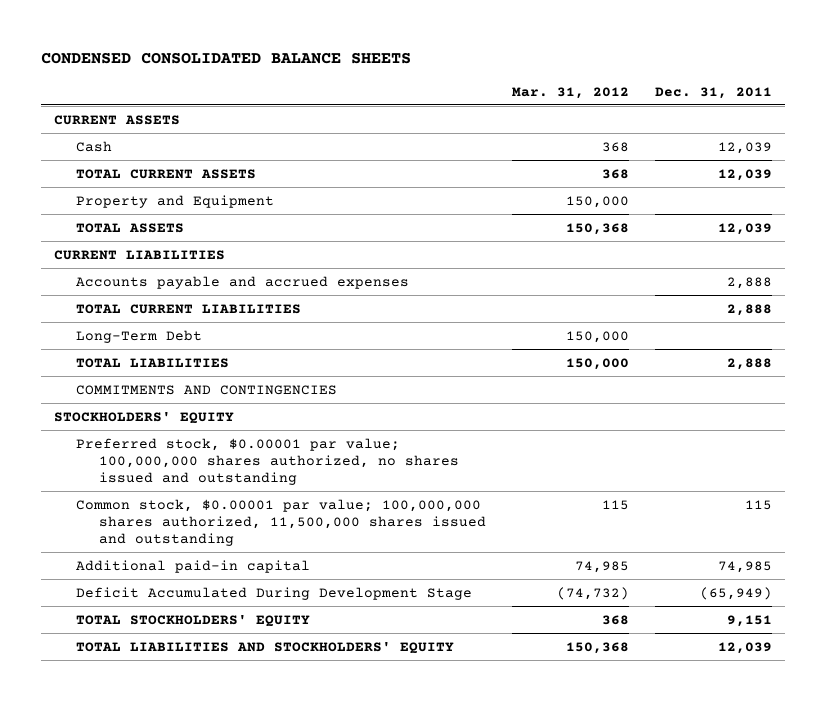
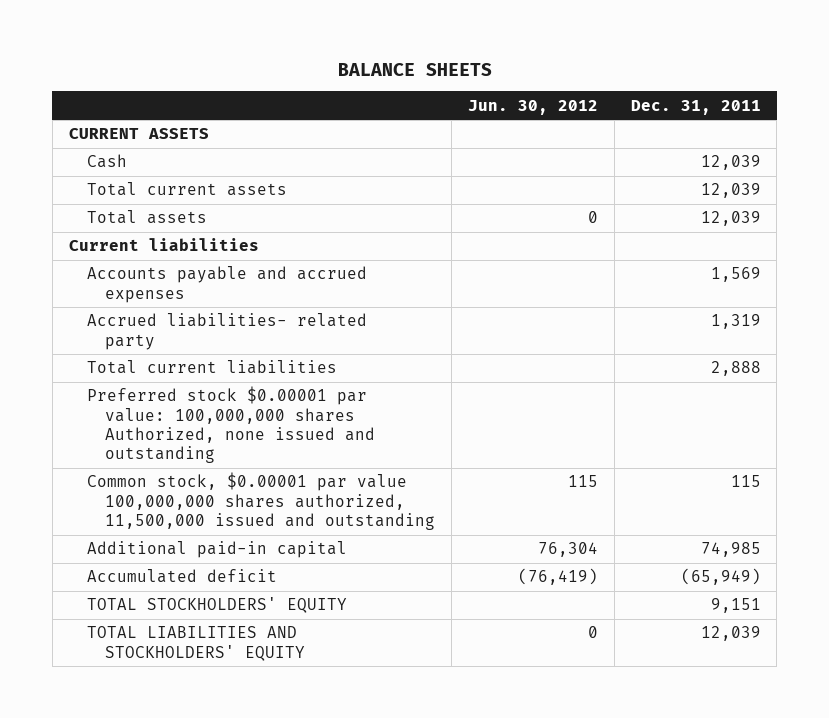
[40,52,411,65] CONDENSED CONSOLIDATED BALANCE SHEETS -> [337,63,492,77] BALANCE SHEETS
[512,86,630,99] Mar. 31, 2012 -> none
none -> [467,99,598,115] Jun. 30, 2012
[76,194,275,208] Property and Equipment -> none
[76,329,203,343] Long-Term Debt -> none
[76,357,230,368] TOTAL LIABILITIES -> none
[76,384,338,395] COMMITMENTS AND CONTINGENCIES -> none
[53,411,234,424] STOCKHOLDERS' EQUITY -> none
[76,168,257,179] TOTAL CURRENT ASSETS -> [86,182,287,197] Total current assets
[76,222,185,233] TOTAL ASSETS -> [86,210,207,225] Total assets
[53,249,225,260] CURRENT LIABILITIES -> [68,238,259,252] Current liabilities
[727,276,773,289] 2,888 -> [710,267,761,283] 1,569
none -> [86,313,367,350] Accrued liabilities- related party
[76,303,302,314] TOTAL CURRENT LIABILITIES -> [86,360,337,375] Total current liabilities
[76,437,460,486] Preferred stock, $0.00001 par value; 100,000,000 shares authorized, no shares issued and outstanding -> [86,386,375,464] Preferred stock $0.00001 par value: 100,000,000 shares Authorized, none issued and outstanding
[76,498,487,547] Common stock, $0.00001 par value; 100,000,000 shares authorized, 11,500,000 shares issued and outstanding -> [86,472,435,530] Common stock, $0.00001 par value 100,000,000 shares authorized, 11,500,000 issued and outstanding
[76,586,473,600] Deficit Accumulated During Development Stage -> [86,569,277,584] Accumulated deficit

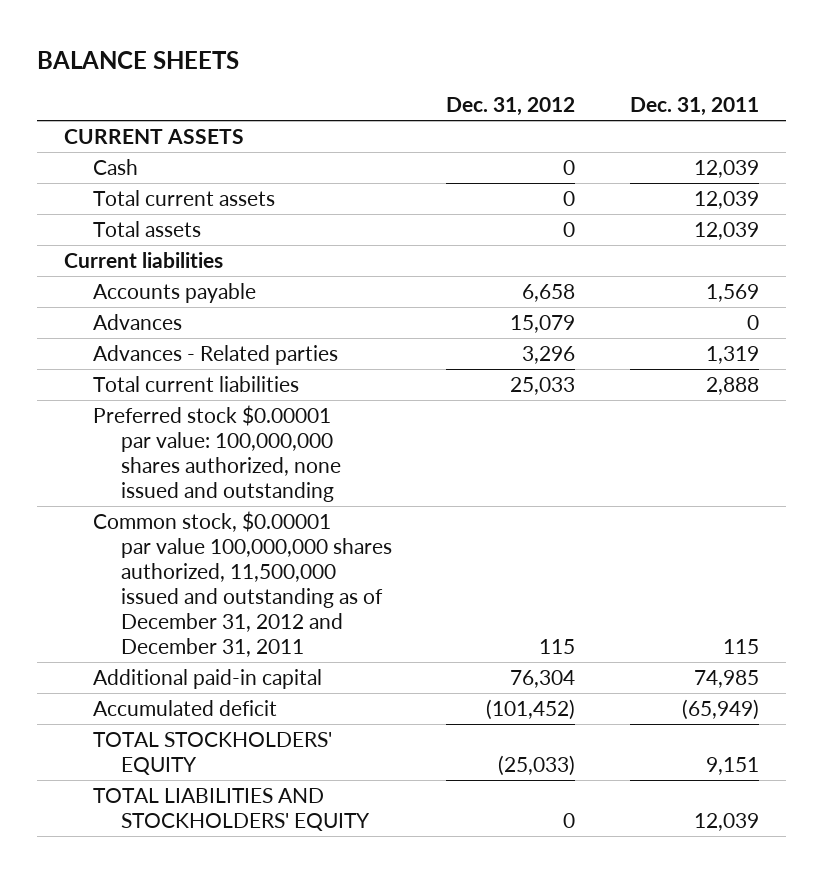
[467,99,598,115] Jun. 30, 2012 -> none
none -> [446,97,576,117] Dec. 31, 2012
[86,266,367,303] Accounts payable and accrued expenses -> [92,282,256,303] Accounts payable
none -> [92,313,182,330] Advances
[86,313,367,350] Accrued liabilities- related party -> [92,344,338,365] Advances - Related parties
[86,386,375,464] Preferred stock $0.00001 par value: 100,000,000 shares Authorized, none issued and outstanding -> [92,404,341,502] Preferred stock $0.00001 par value: 100,000,000 shares authorized, none issued and outstanding
[86,472,435,530] Common stock, $0.00001 par value 100,000,000 shares authorized, 11,500,000 issued and outstanding -> [92,510,392,658] Common stock, $0.00001 par value 100,000,000 shares authorized, 11,500,000 issued and outstanding as of December 31, 2012 and December 31, 2011

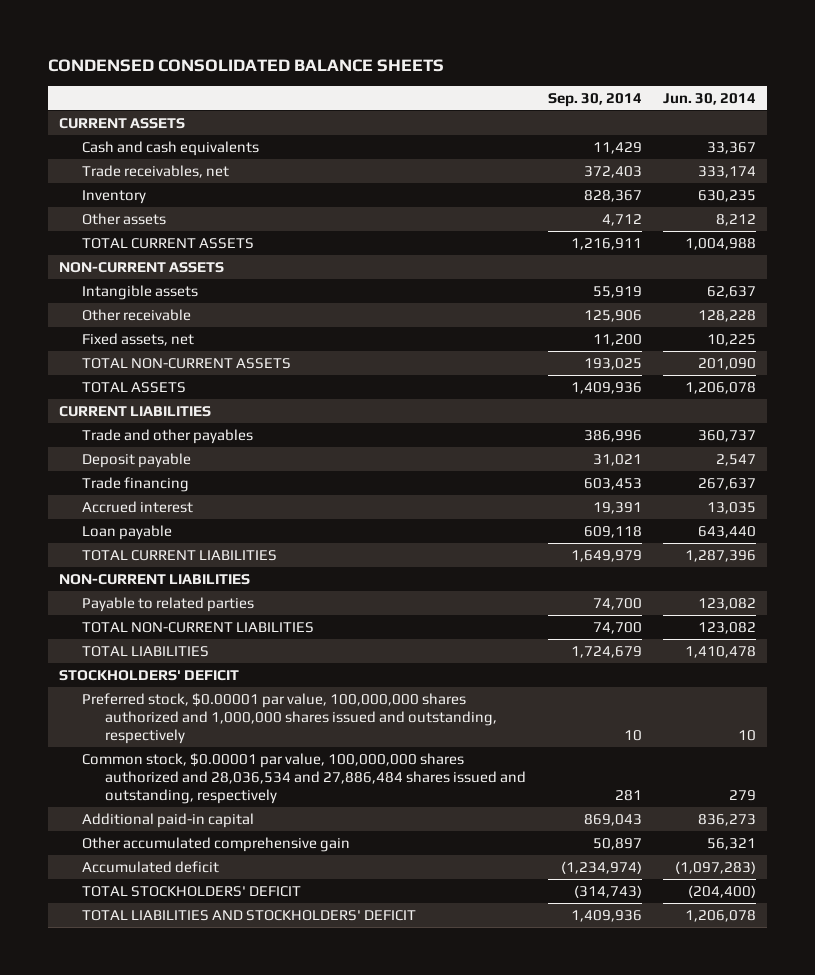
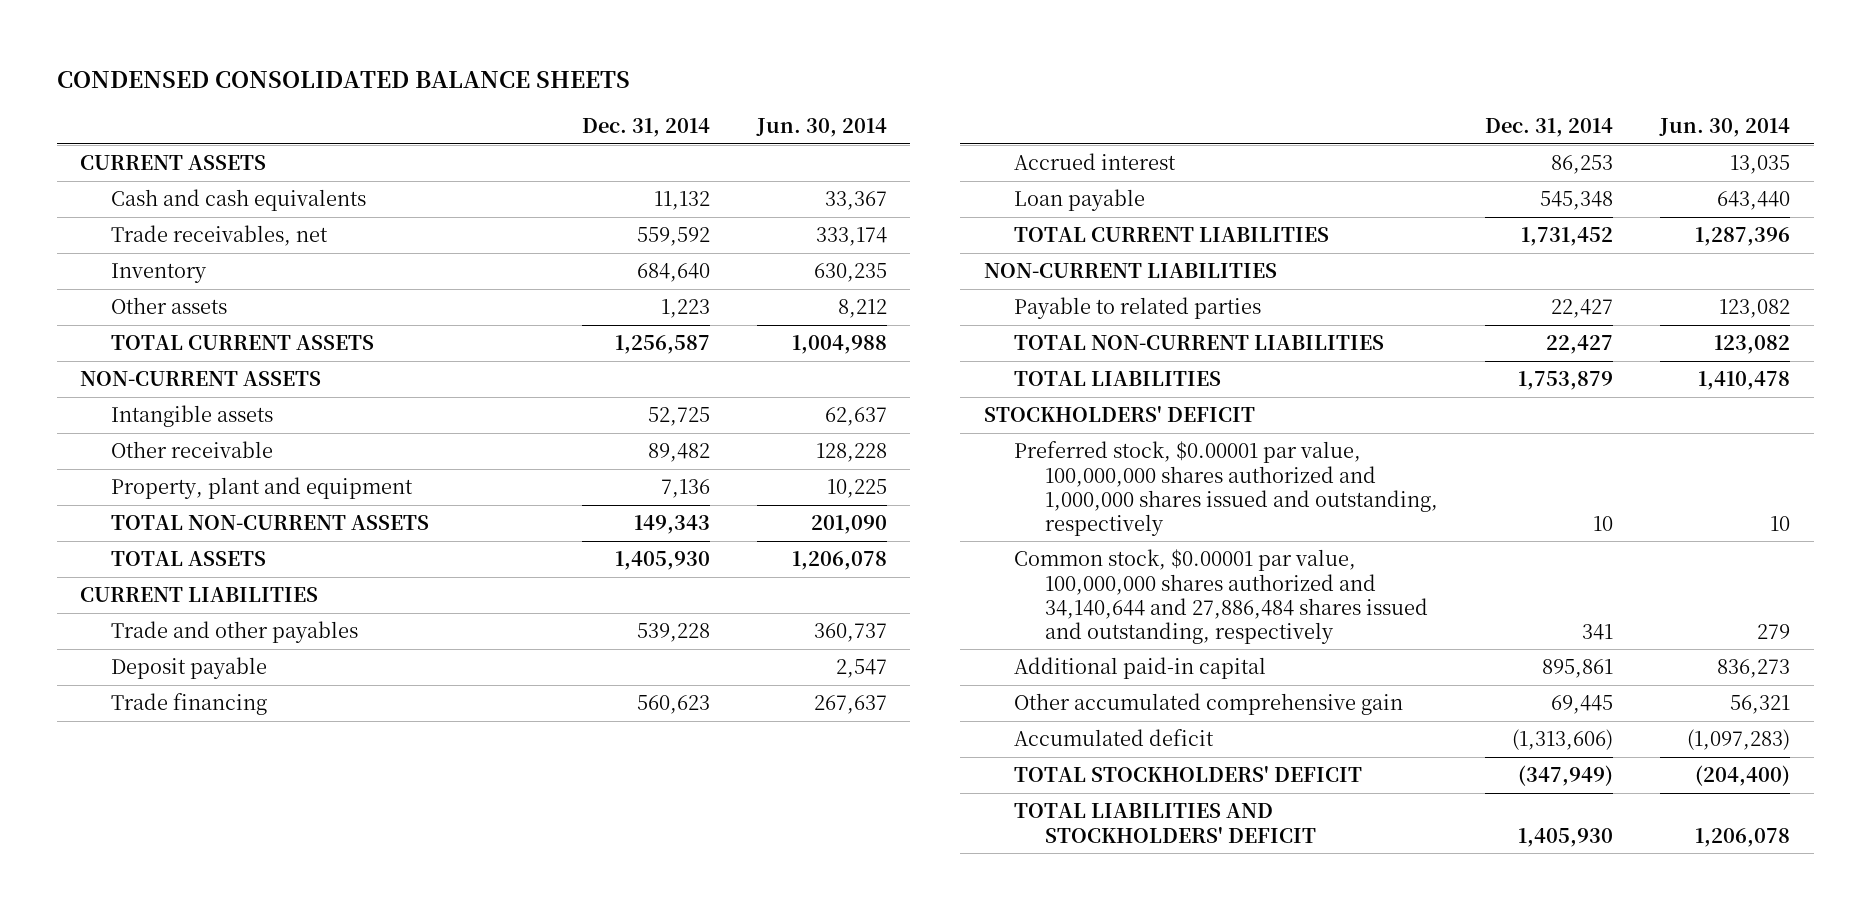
[547,92,642,107] Sep. 30, 2014 -> none
none -> [581,118,710,138] Dec. 31, 2014
[82,332,195,346] Fixed assets, net -> [110,477,413,500] Property, plant and equipment
[82,752,527,805] Common stock, $0.00001 par value, 100,000,000 shares authorized and 28,036,534 and 27,886,484 shares issued and outstanding, respectively -> [1014,549,1429,644] Common stock, $0.00001 par value, 100,000,000 shares authorized and 34,140,644 and 27,886,484 shares issued and outstanding, respectively

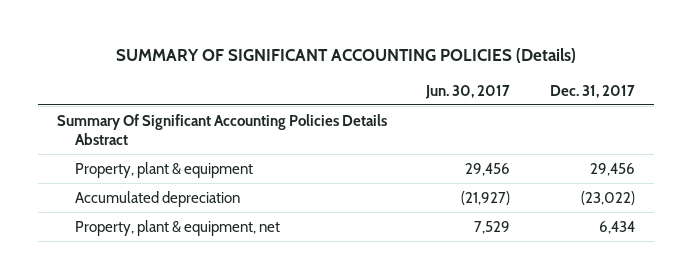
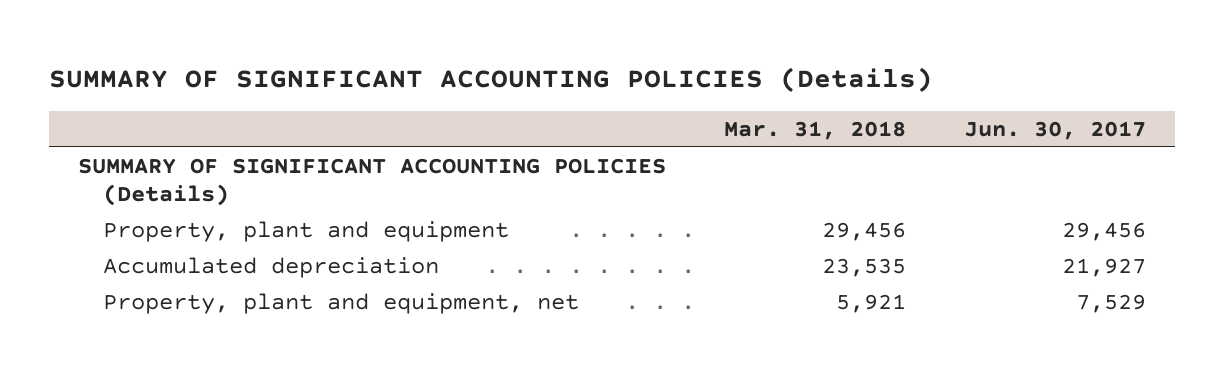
[549,84,635,98] Dec. 31, 2017 -> none
none -> [724,120,907,140] Mar. 31, 2018
[57,113,388,145] Summary Of Significant Accounting Policies Details Abstract -> [78,158,667,207] SUMMARY OF SIGNIFICANT ACCOUNTING POLICIES (Details)
[74,161,253,178] Property, plant & equipment -> [103,221,510,243] Property, plant and equipment
[461,190,511,205] (21,927) -> [1062,258,1147,278] 21,927
[74,219,280,236] Property, plant & equipment, net -> [103,293,580,315] Property, plant and equipment, net

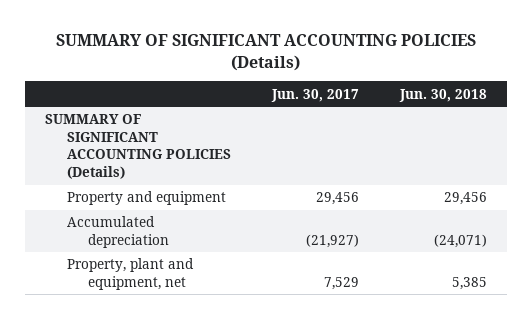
[724,120,907,140] Mar. 31, 2018 -> none
none -> [398,88,487,102] Jun. 30, 2018
[103,221,510,243] Property, plant and equipment -> [66,191,226,206] Property and equipment
[1062,258,1147,278] 21,927 -> [305,233,359,248] (21,927)

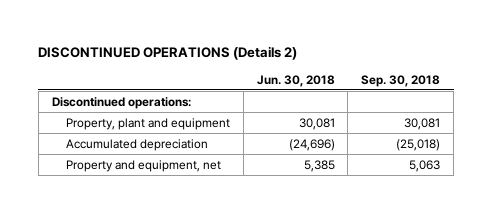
[56,34,477,71] SUMMARY OF SIGNIFICANT ACCOUNTING POLICIES (Details) -> [38,45,298,60] DISCONTINUED OPERATIONS (Details 2)
[270,88,359,102] Jun. 30, 2017 -> none
none -> [361,74,441,87] Sep. 30, 2018
[45,114,231,180] SUMMARY OF SIGNIFICANT ACCOUNTING POLICIES (Details) -> none
none -> [51,96,191,109] Discontinued operations:
[66,191,226,206] Property and equipment -> [66,117,231,130] Property, plant and equipment
[443,192,487,206] 29,456 -> [298,117,335,130] 30,081
[433,233,487,248] (24,071) -> [288,138,335,151] (24,696)
[66,258,194,290] Property, plant and equipment, net -> [66,159,222,172] Property and equipment, net

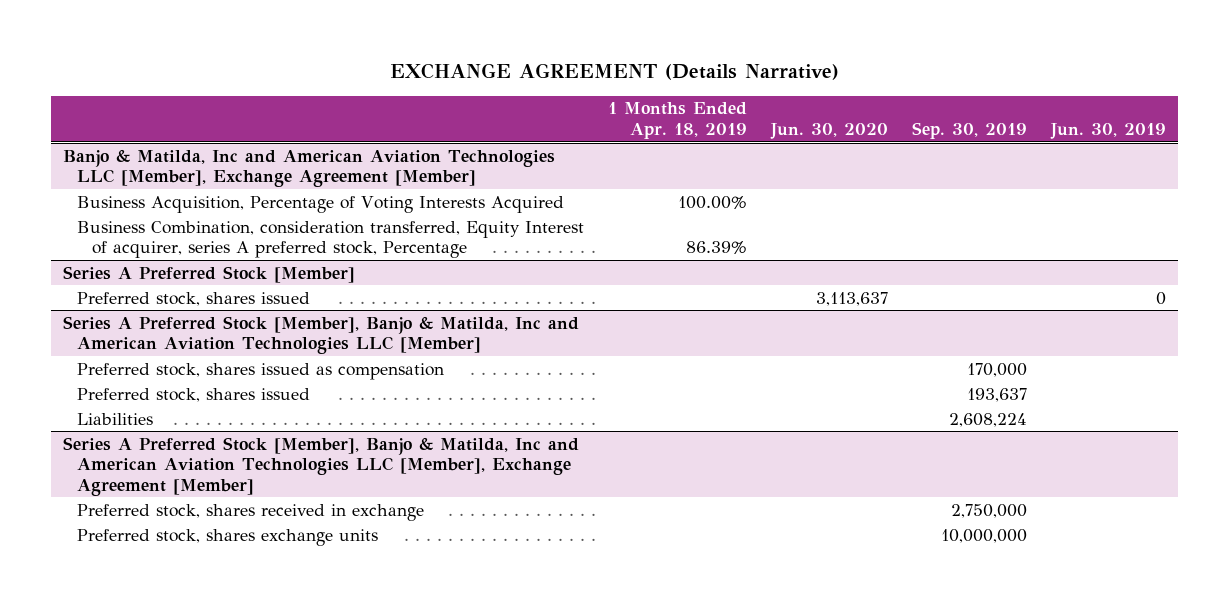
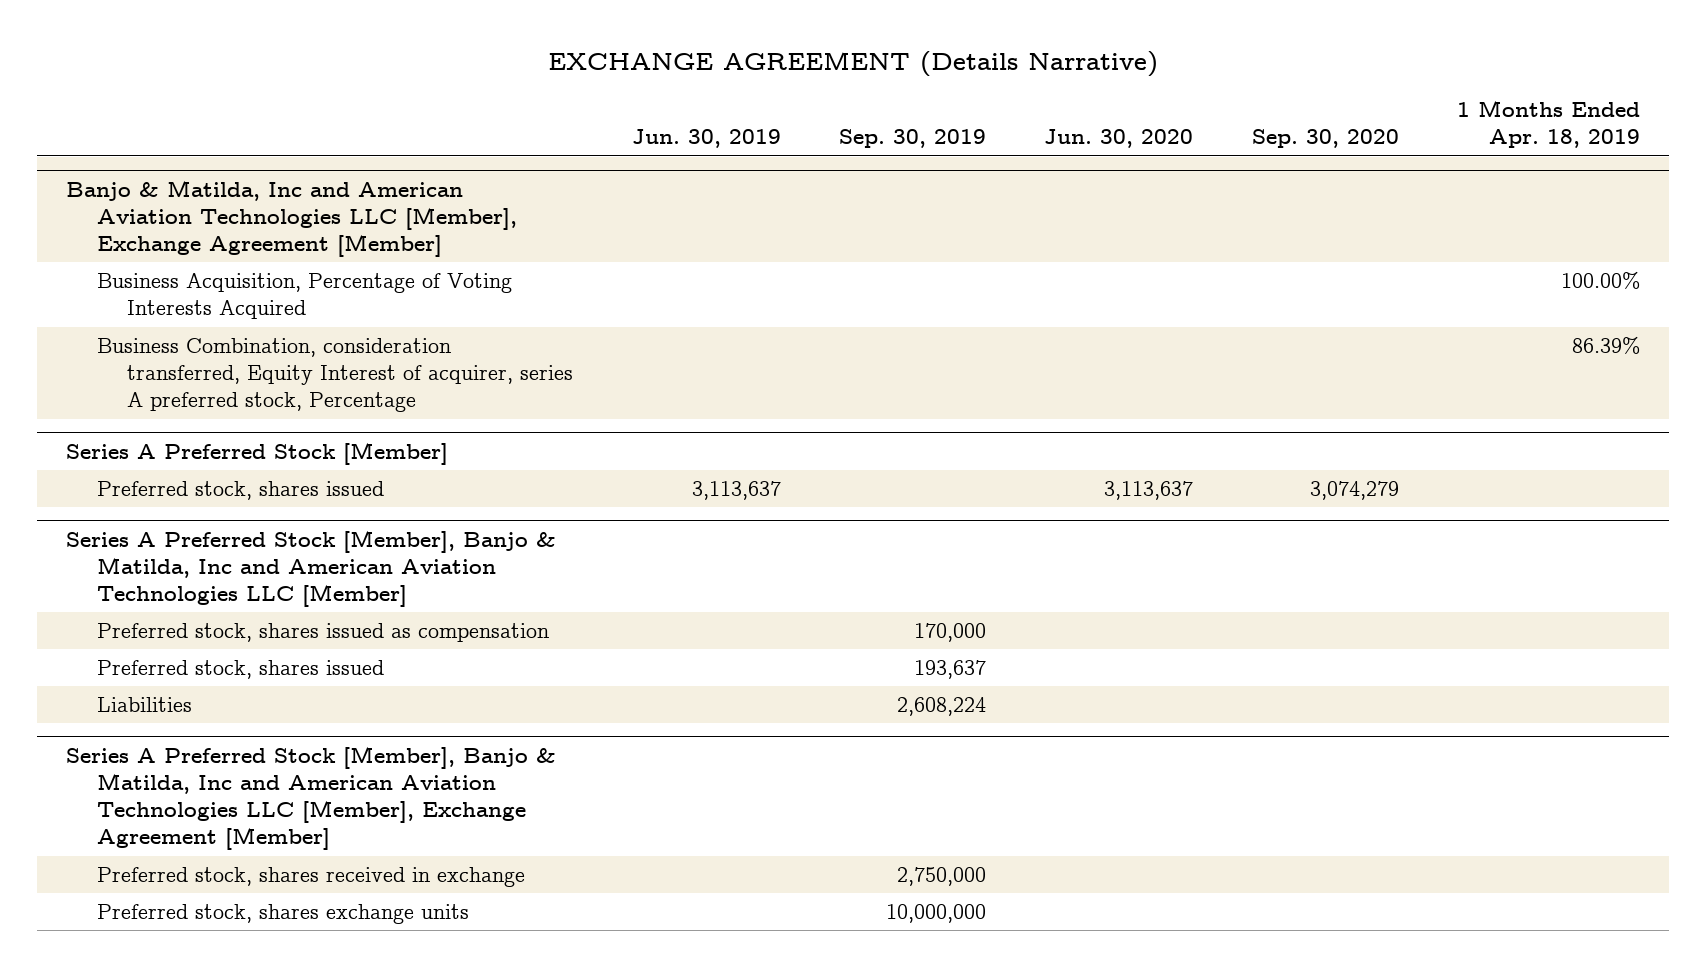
none -> [1251,129,1399,149] Sep. 30, 2020
[1155,291,1166,305] 0 -> [691,481,781,501] 3,113,637

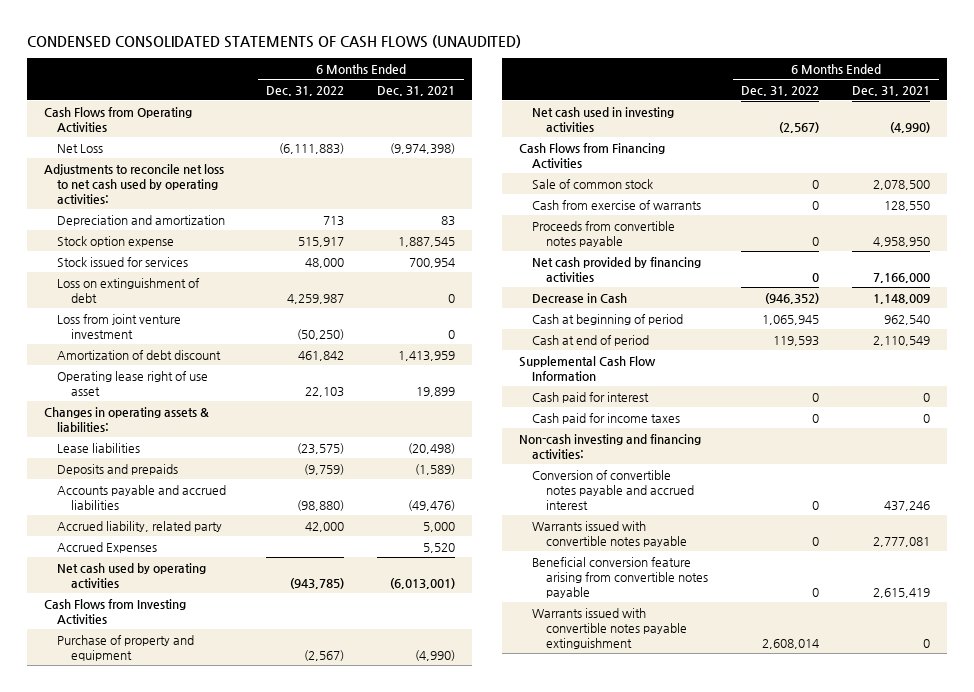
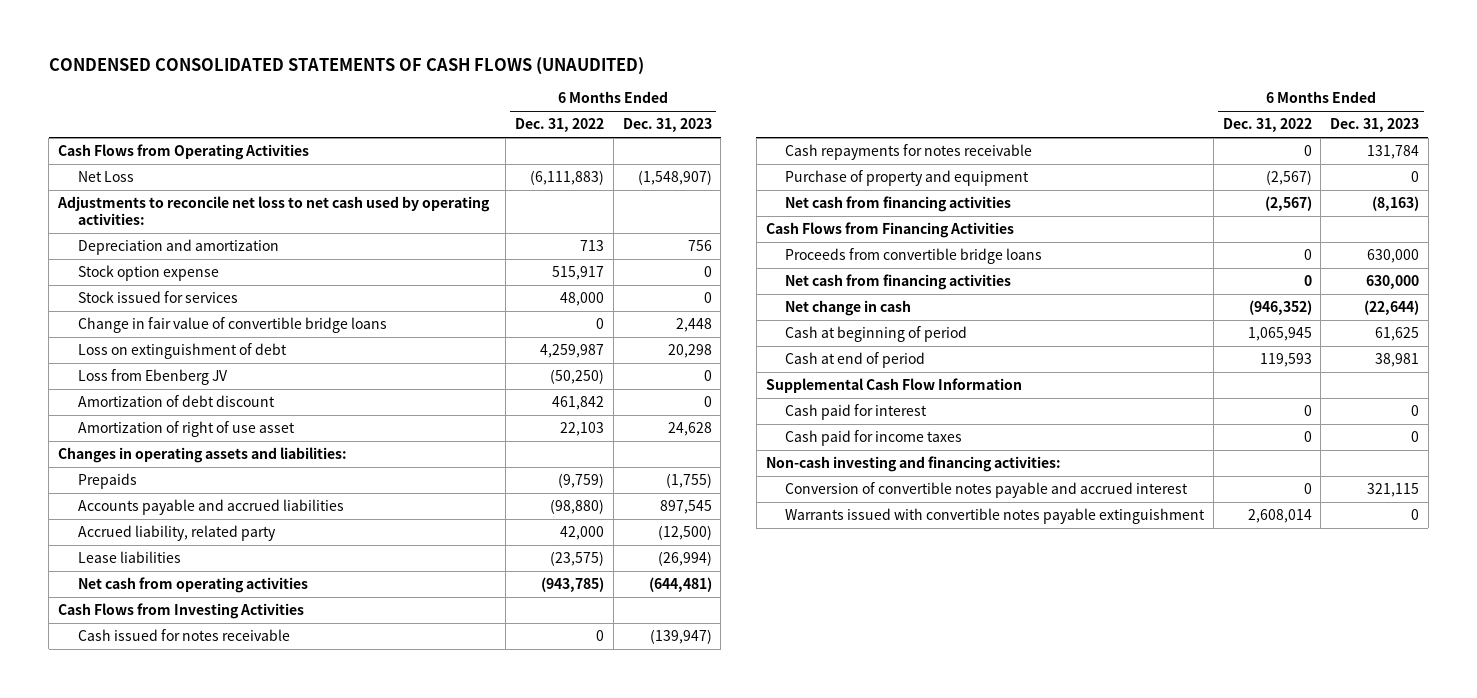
[377,85,456,96] Dec. 31, 2021 -> none
none -> [622,118,712,133] Dec. 31, 2023
none -> [77,317,387,334] Change in fair value of convertible bridge loans
[57,313,182,339] Loss from joint venture investment -> [77,369,228,386] Loss from Ebenberg JV
[57,370,209,396] Operating lease right of use asset -> [77,421,295,438] Amortization of right of use asset
[43,406,209,432] Changes in operating assets & liabilities: -> [58,447,348,464] Changes in operating assets and liabilities:
[57,463,179,475] Deposits and prepaids -> [77,473,137,490] Prepaids
[57,541,158,553] Accrued Expenses -> none
[57,442,141,453] Lease liabilities -> [77,551,181,564] Lease liabilities
[57,562,207,588] Net cash used by operating activities -> [77,577,308,594] Net cash from operating activities
none -> [77,629,290,642] Cash issued for notes receivable
none -> [785,144,1033,161] Cash repayments for notes receivable
[532,106,675,132] Net cash used in investing activities -> [785,196,1012,213] Net cash from financing activities
[532,178,654,189] Sale of common stock -> none
[532,199,702,210] Cash from exercise of warrants -> none
[532,220,676,247] Proceeds from convertible notes payable -> [785,248,1043,265] Proceeds from convertible bridge loans
[532,256,702,282] Net cash provided by financing activities -> [785,274,1012,291] Net cash from financing activities
[532,292,628,303] Decrease in Cash -> [785,300,912,317] Net change in cash
[532,520,687,547] Warrants issued with convertible notes payable -> none
[532,556,708,599] Beneficial conversion feature arising from convertible notes payable -> none

